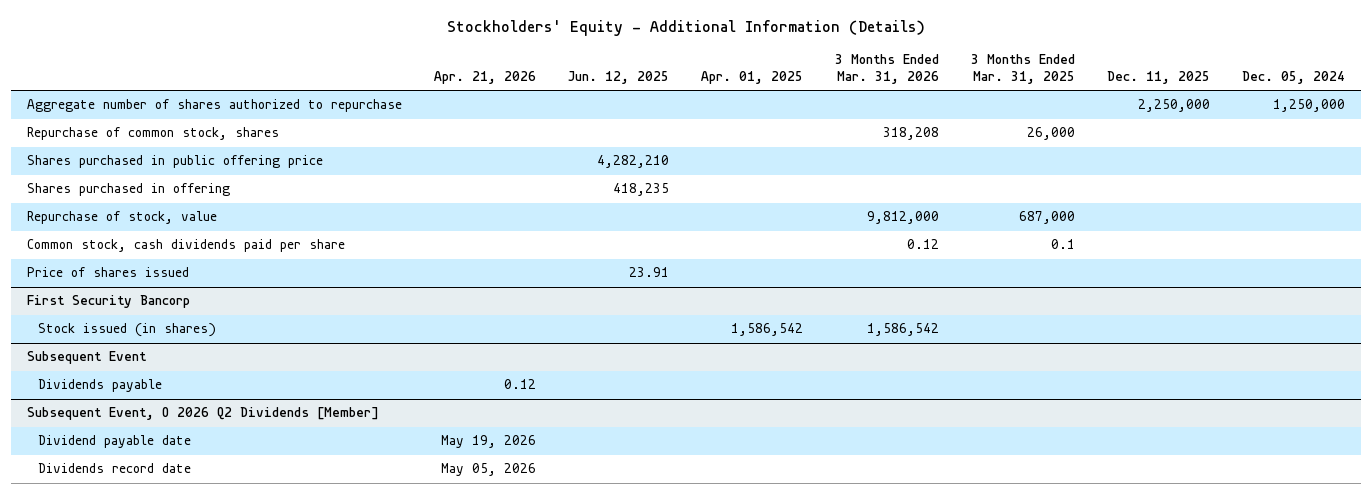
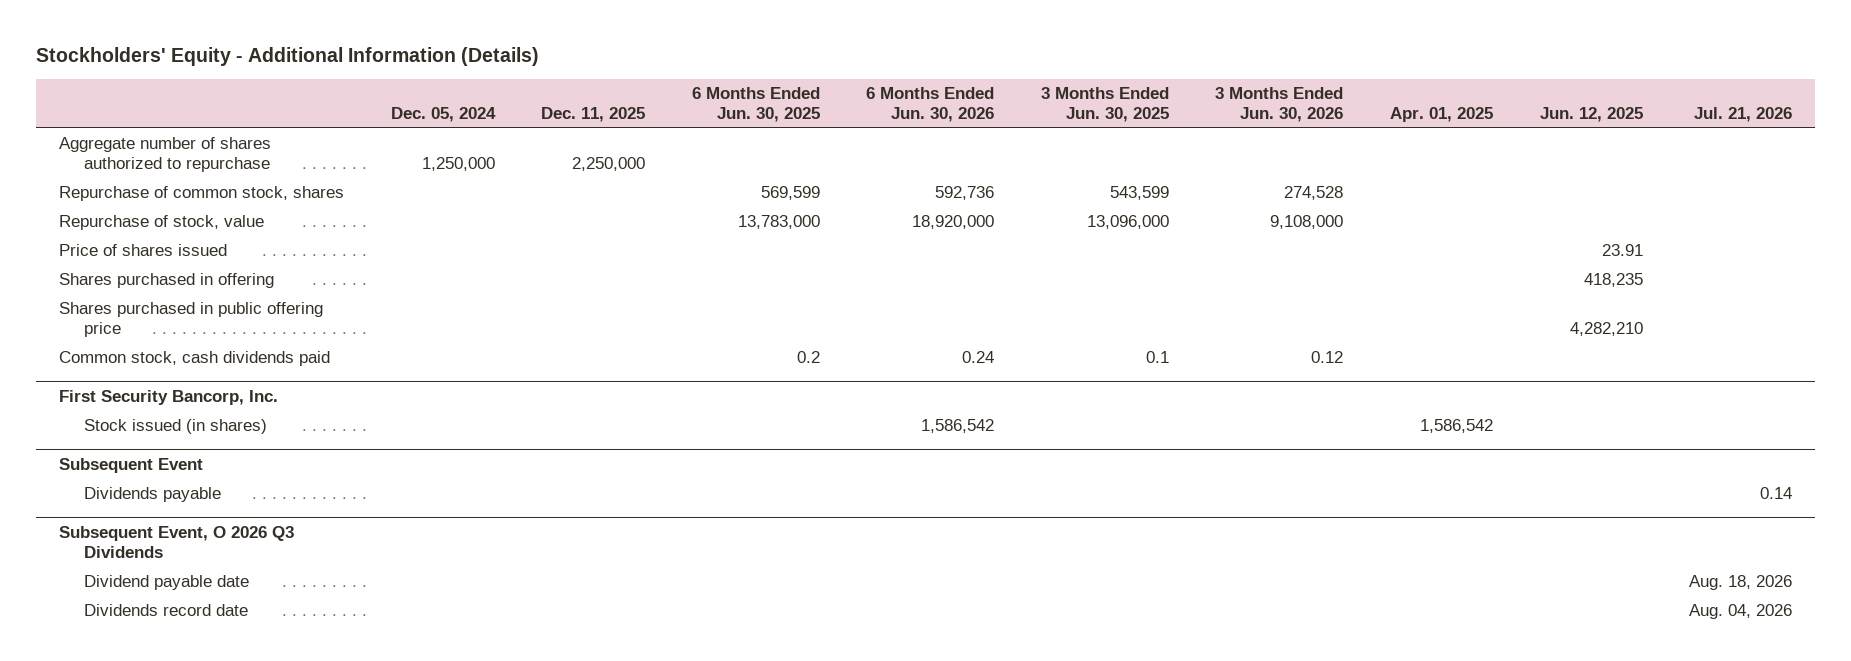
[434,71,537,85] Apr. 21, 2026 -> none
[835,54,940,85] 3 Months Ended Mar. 31, 2026 -> none
[971,54,1076,85] 3 Months Ended Mar. 31, 2025 -> none
none -> [691,87,820,123] 6 Months Ended Jun. 30, 2025
none -> [866,87,995,123] 6 Months Ended Jun. 30, 2026
none -> [1040,87,1169,123] 3 Months Ended Jun. 30, 2025
none -> [1215,87,1344,123] 3 Months Ended Jun. 30, 2026
none -> [1694,107,1793,123] Jul. 21, 2026
[27,239,346,253] Common stock, cash dividends paid per share -> none
[27,183,231,197] Shares purchased in offering -> [59,273,275,289] Shares purchased in offering
[27,155,324,169] Shares purchased in public offering price -> [59,302,324,338] Shares purchased in public offering price
none -> [59,351,331,367] Common stock, cash dividends paid
[27,295,191,309] First Security Bancorp -> [59,390,279,406] First Security Bancorp, Inc.
[27,407,380,421] Subsequent Event, O 2026 Q2 Dividends [Member] -> [59,526,295,558] Subsequent Event, O 2026 Q3 Dividends

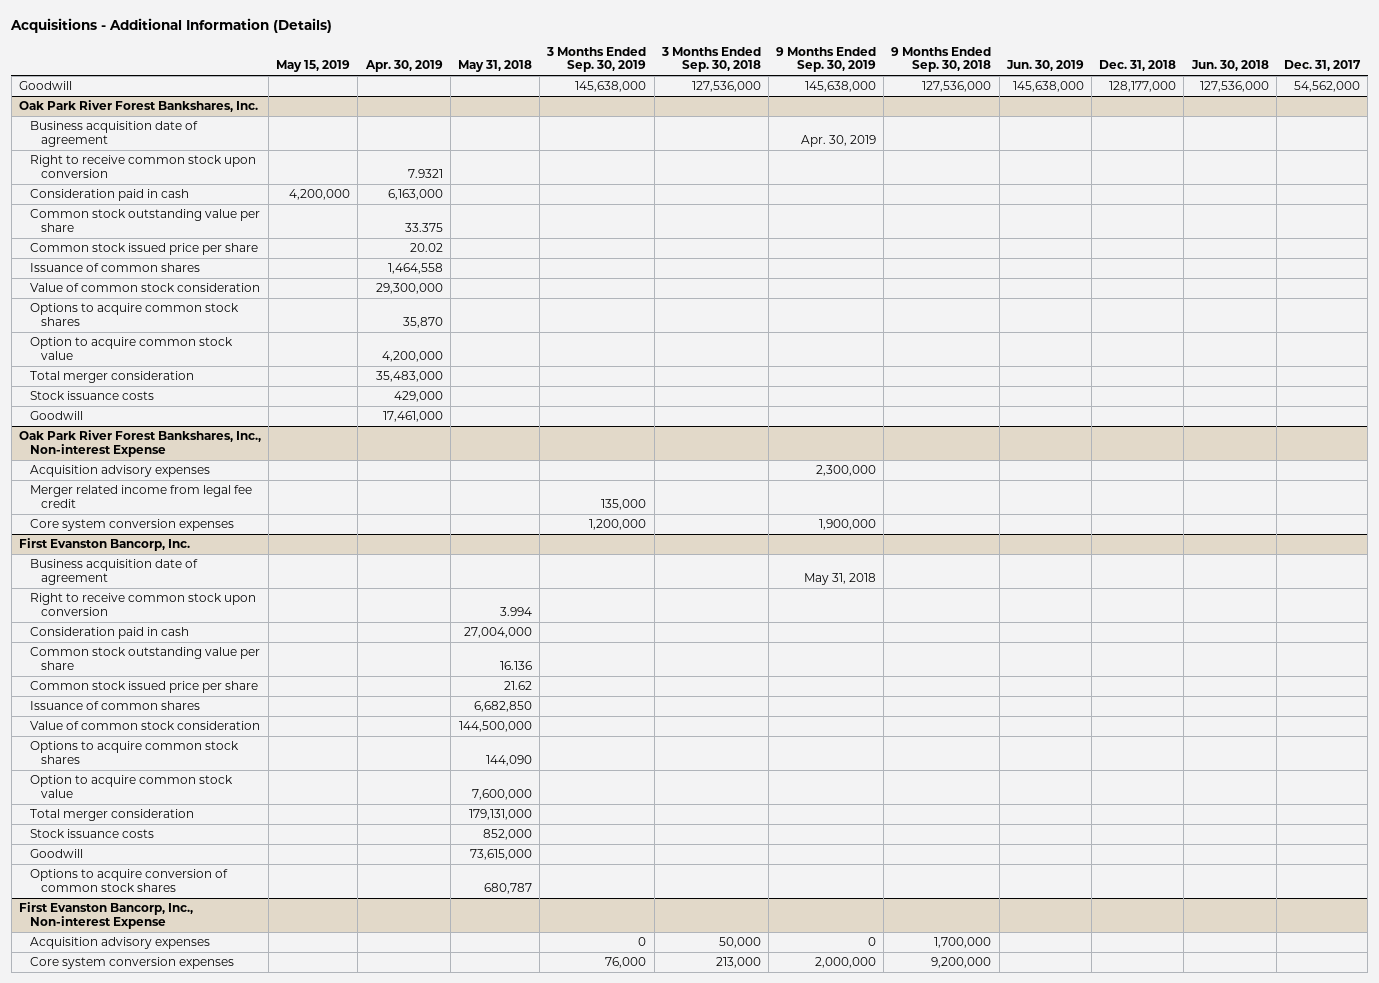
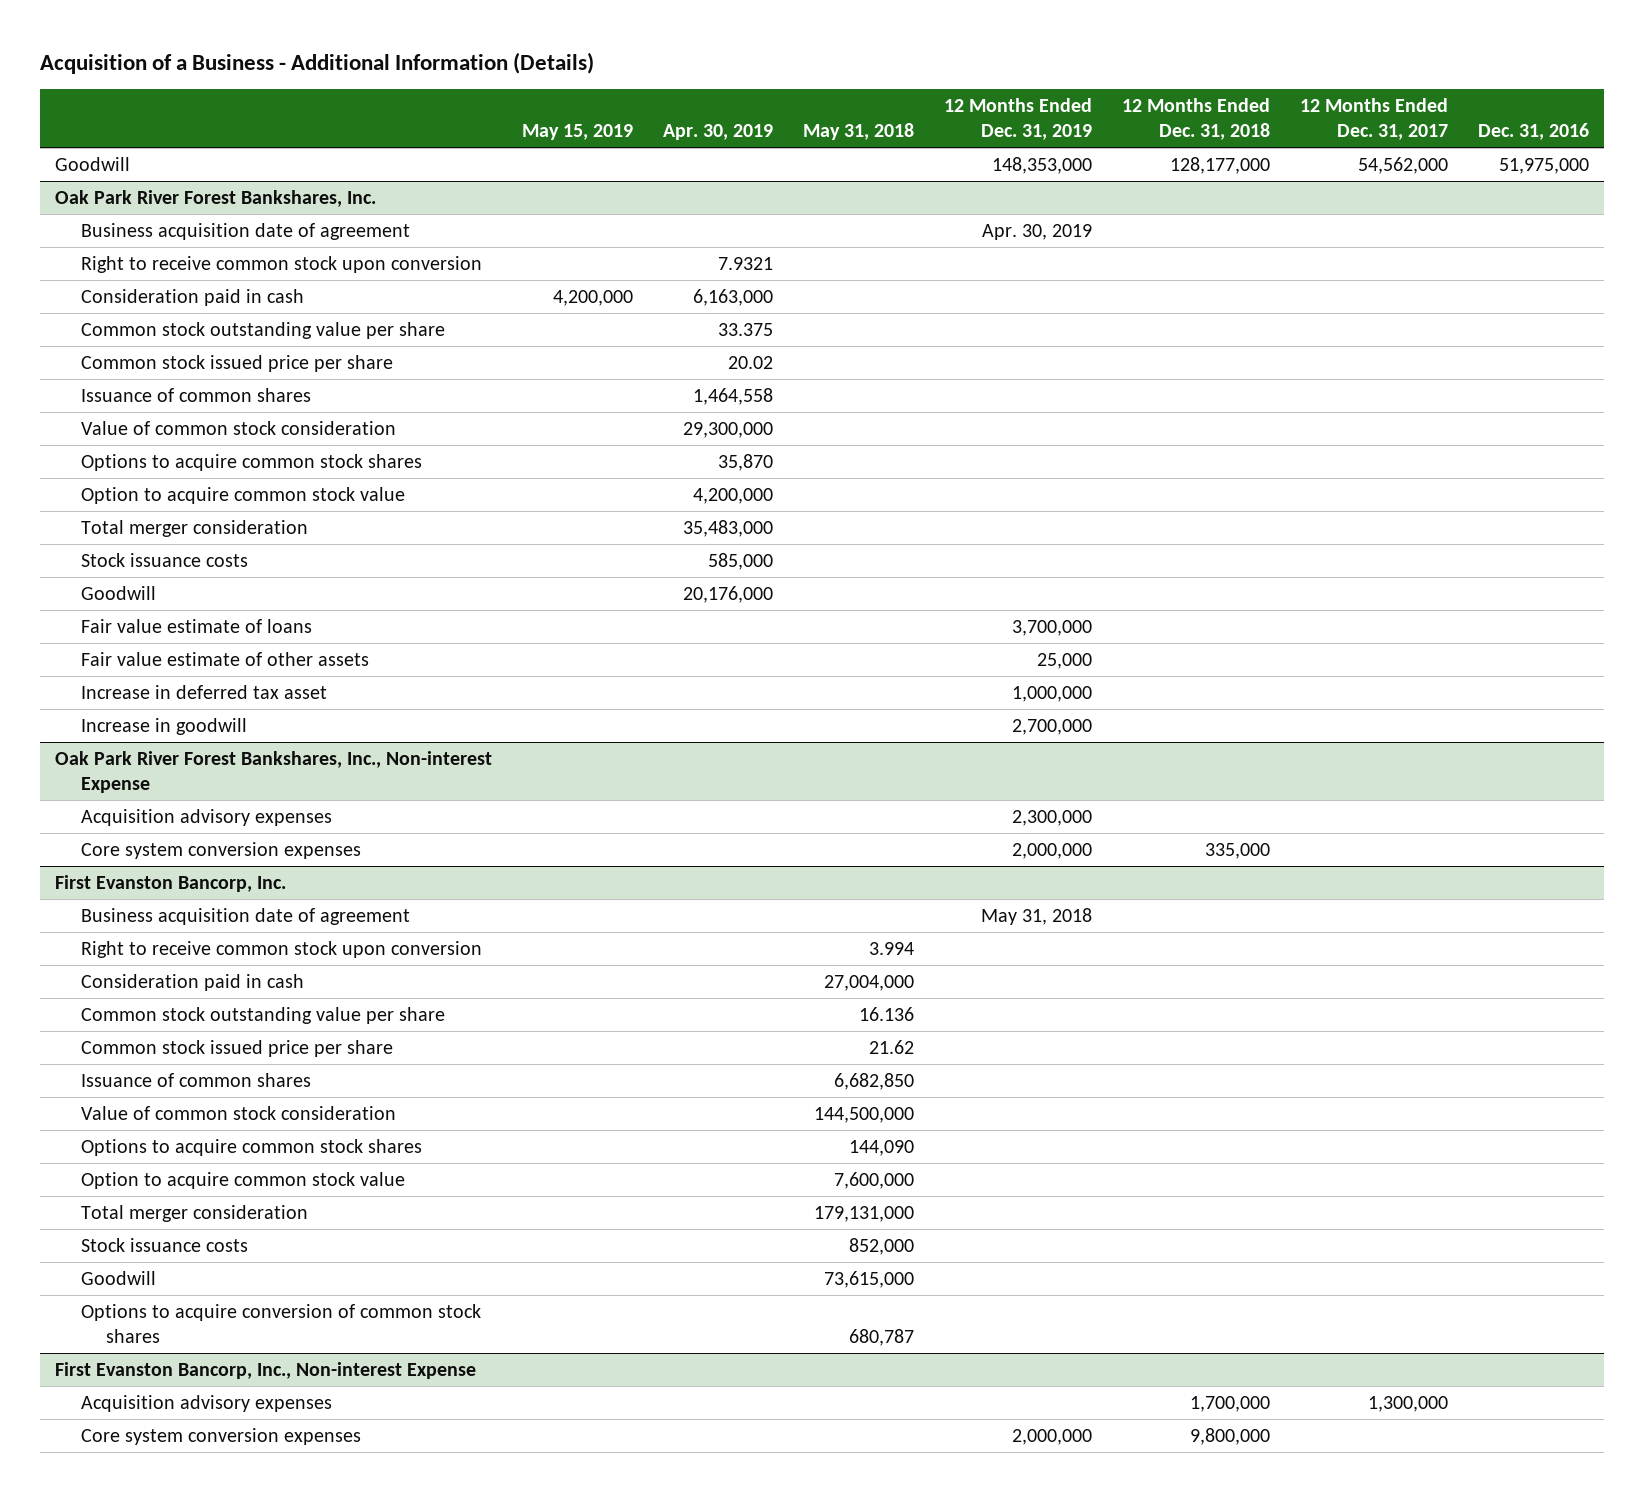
[10,17,333,33] Acquisitions - Additional Information (Details) -> [39,51,594,74] Acquisition of a Business - Additional Information (Details)
[546,46,647,73] 3 Months Ended Sep. 30, 2019 -> none
[660,46,761,73] 3 Months Ended Sep. 30, 2018 -> none
[776,46,877,73] 9 Months Ended Sep. 30, 2019 -> none
[891,46,992,73] 9 Months Ended Sep. 30, 2018 -> none
[1005,60,1084,72] Jun. 30, 2019 -> none
[1099,60,1177,72] Dec. 31, 2018 -> none
[1190,60,1269,72] Jun. 30, 2018 -> none
[1283,60,1361,72] Dec. 31, 2017 -> none
none -> [944,97,1093,140] 12 Months Ended Dec. 31, 2019
none -> [1122,97,1271,140] 12 Months Ended Dec. 31, 2018
none -> [1300,97,1449,140] 12 Months Ended Dec. 31, 2017
none -> [1478,122,1590,140] Dec. 31, 2016
[393,391,443,403] 429,000 -> [707,552,773,570] 585,000
[382,411,443,423] 17,461,000 -> [682,585,773,603] 20,176,000
none -> [80,618,312,633] Fair value estimate of loans
none -> [80,651,369,666] Fair value estimate of other assets
none -> [80,684,327,699] Increase in deferred tax asset
none -> [80,717,247,735] Increase in goodwill
[29,485,252,508] Merger related income from legal fee credit -> none

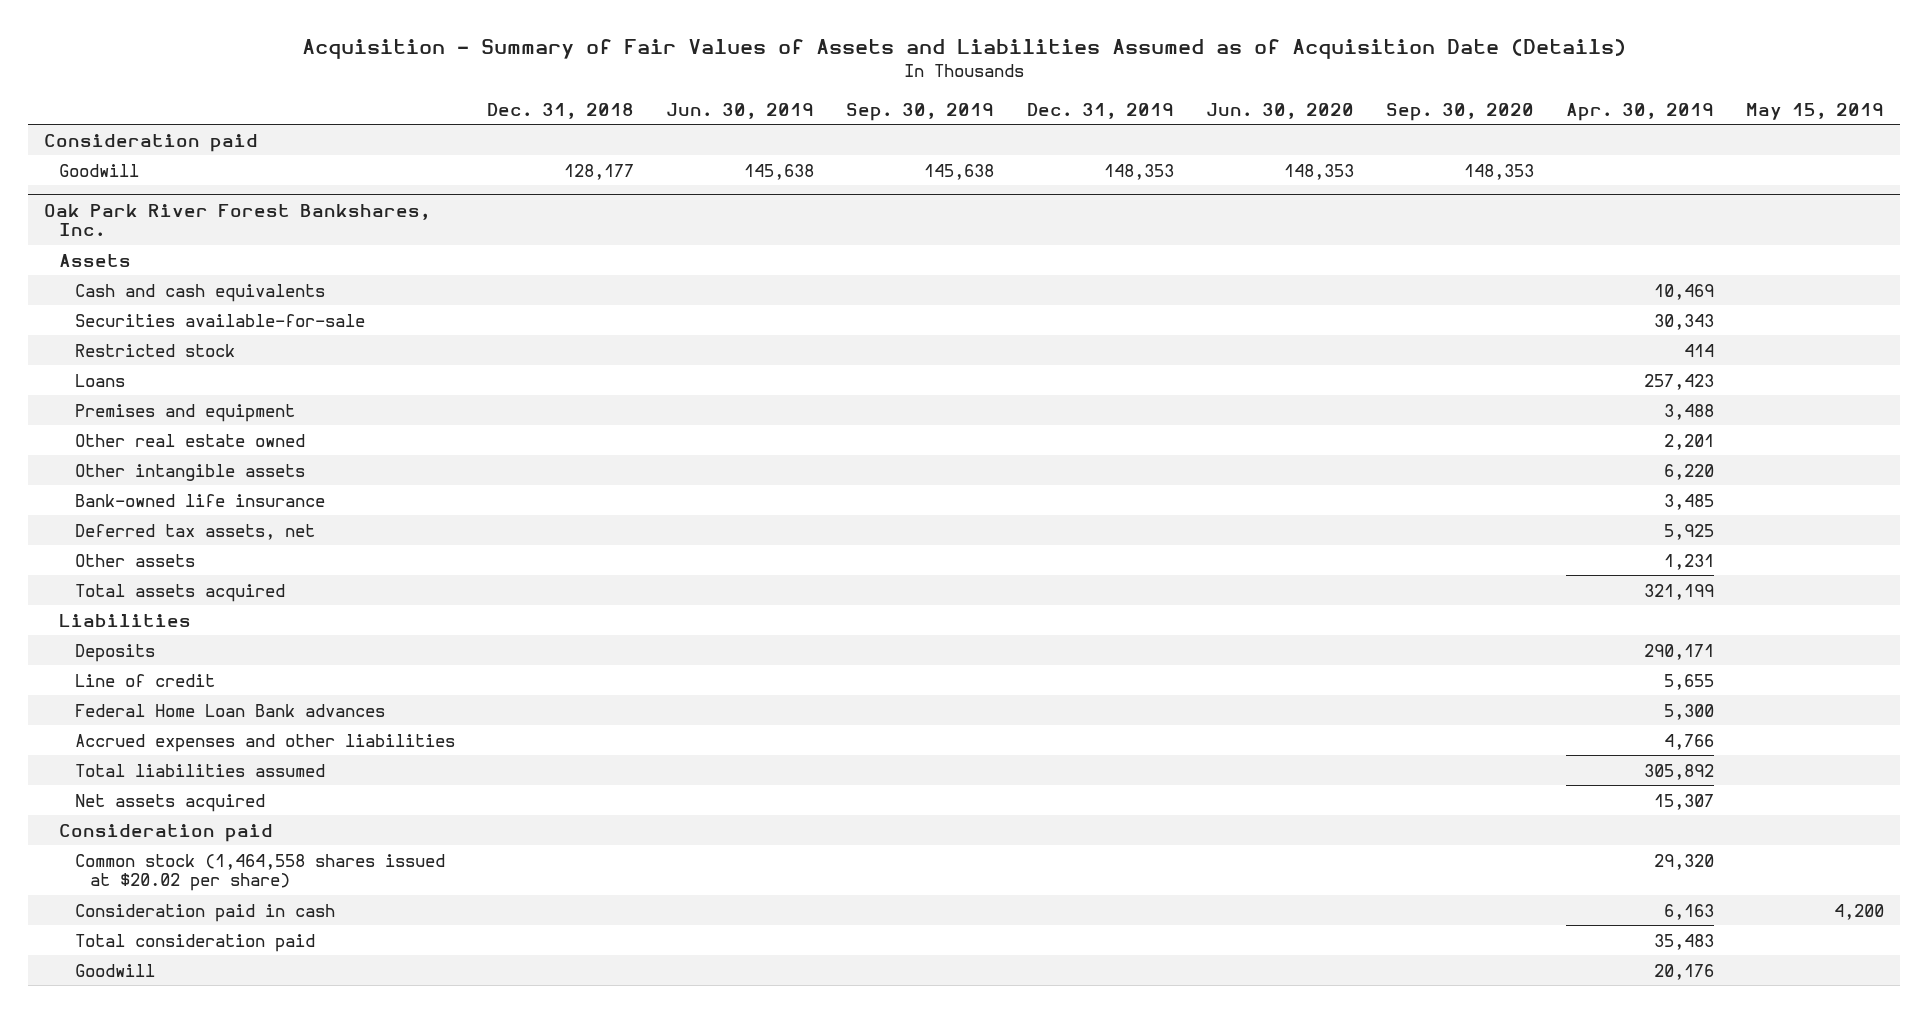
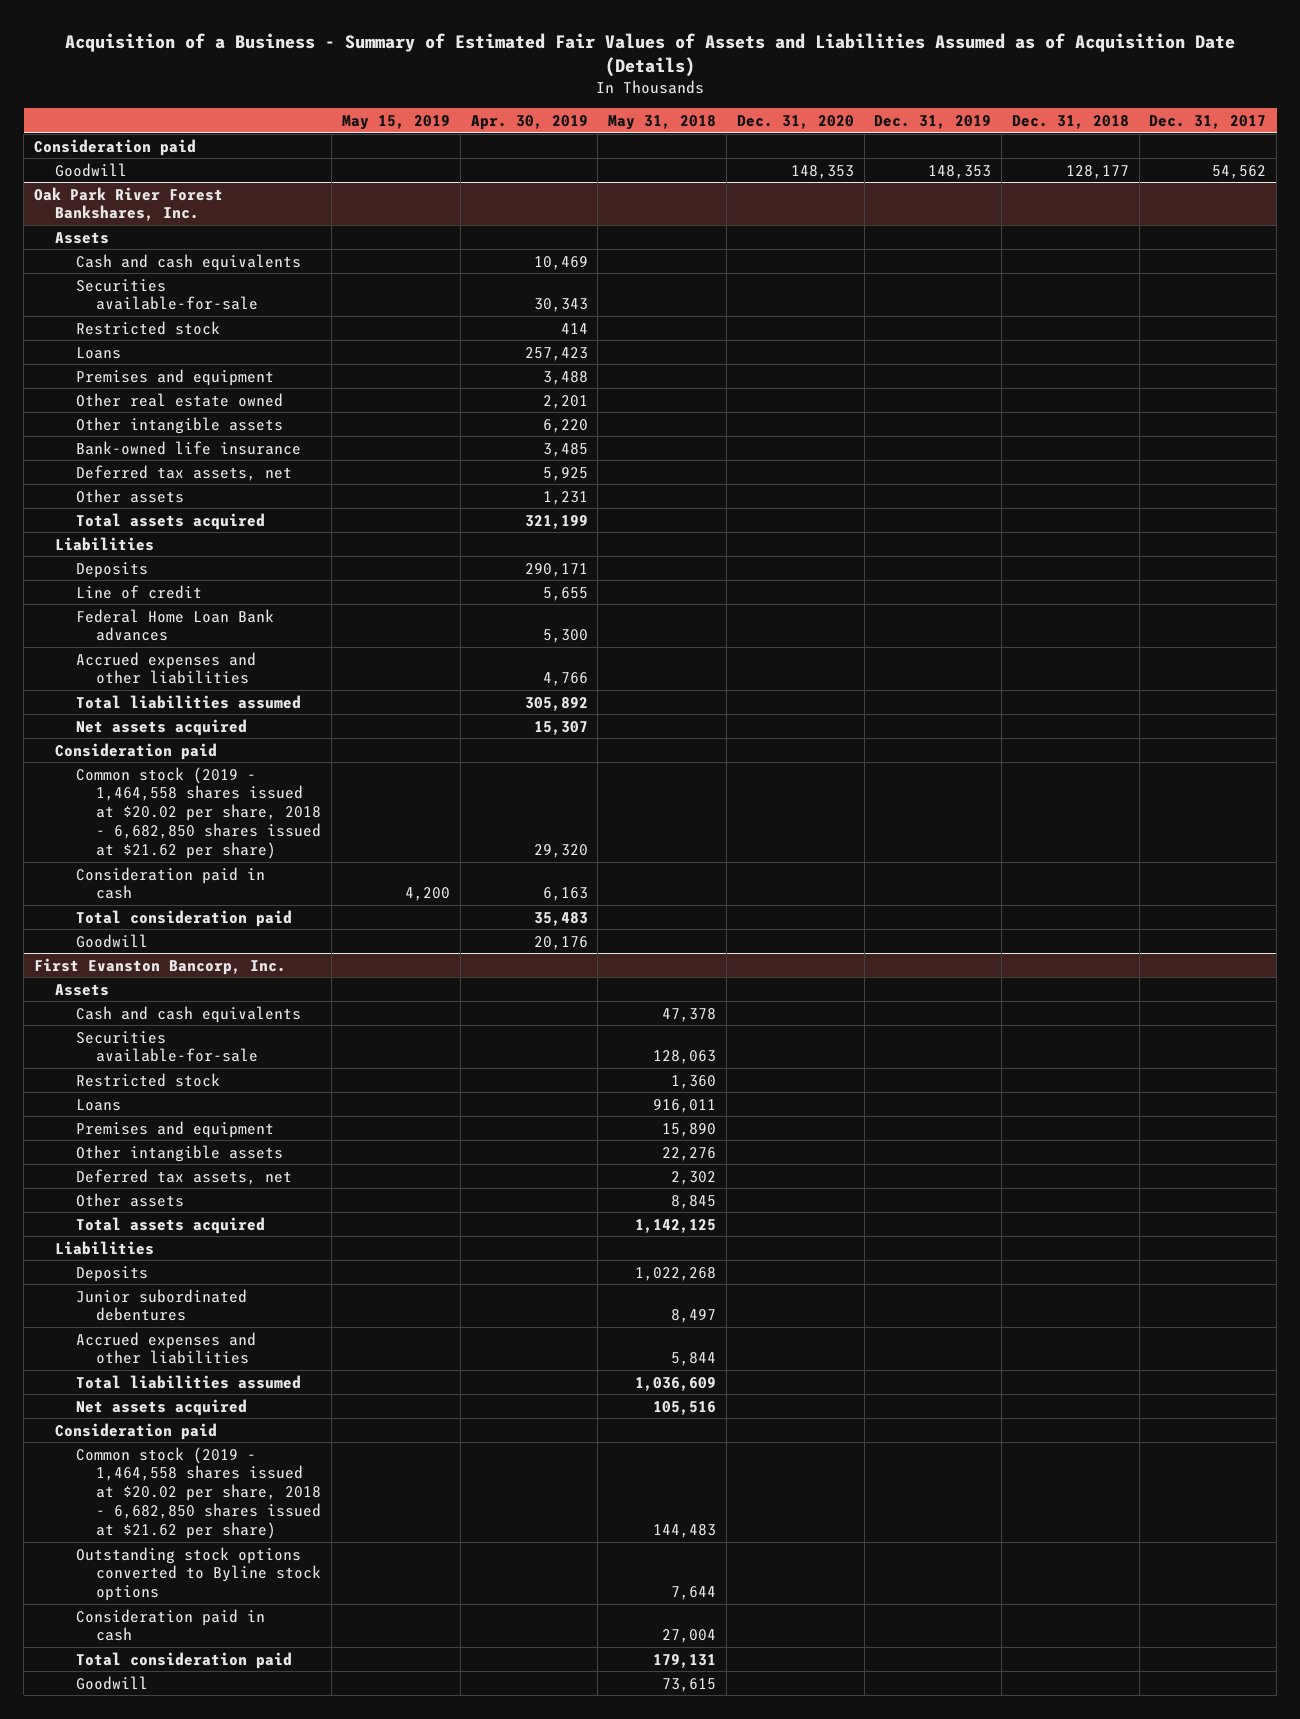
[302,39,1627,60] Acquisition - Summary of Fair Values of Assets and Liabilities Assumed as of Acquisition Date (Details) -> [65,32,1236,77] Acquisition of a Business - Summary of Estimated Fair Values of Assets and Liabilities Assumed as of Acquisition Date (Details)
[666,102,815,119] Jun. 30, 2019 -> none
[846,102,995,121] Sep. 30, 2019 -> none
[1205,102,1354,119] Jun. 30, 2020 -> none
[1385,102,1534,121] Sep. 30, 2020 -> none
none -> [608,115,717,131] May 31, 2018
none -> [736,115,854,130] Dec. 31, 2020
none -> [1149,115,1267,130] Dec. 31, 2017
[74,853,445,892] Common stock (1,464,558 shares issued at $20.02 per share) -> [75,766,322,859] Common stock (2019 - 1,464,558 shares issued at $20.02 per share, 2018 - 6,682,850 shares issued at $21.62 per share)
none -> [33,957,286,975] First Evanston Bancorp, Inc.
none -> [54,983,109,996] Assets
none -> [75,1005,301,1023] Cash and cash equivalents
none -> [75,1030,259,1063] Securities available-for-sale
none -> [75,1072,220,1087] Restricted stock
none -> [75,1098,121,1111] Loans
none -> [75,1120,274,1138] Premises and equipment
none -> [75,1144,283,1162] Other intangible assets
none -> [75,1168,292,1185] Deferred tax assets, net
none -> [75,1192,184,1207] Other assets
none -> [75,1216,265,1234] Total assets acquired
none -> [54,1240,154,1255] Liabilities
none -> [75,1265,148,1282] Deposits
none -> [75,1288,247,1322] Junior subordinated debentures
none -> [75,1331,256,1365] Accrued expenses and other liabilities
none -> [75,1374,301,1389] Total liabilities assumed
none -> [75,1398,247,1416] Net assets acquired
none -> [54,1422,217,1440] Consideration paid
none -> [75,1446,322,1539] Common stock (2019 - 1,464,558 shares issued at $20.02 per share, 2018 - 6,682,850 shares issued at $21.62 per share)
none -> [75,1546,322,1602] Outstanding stock options converted to Byline stock options
none -> [75,1608,265,1642] Consideration paid in cash
none -> [75,1651,292,1669] Total consideration paid
none -> [75,1675,148,1690] Goodwill

